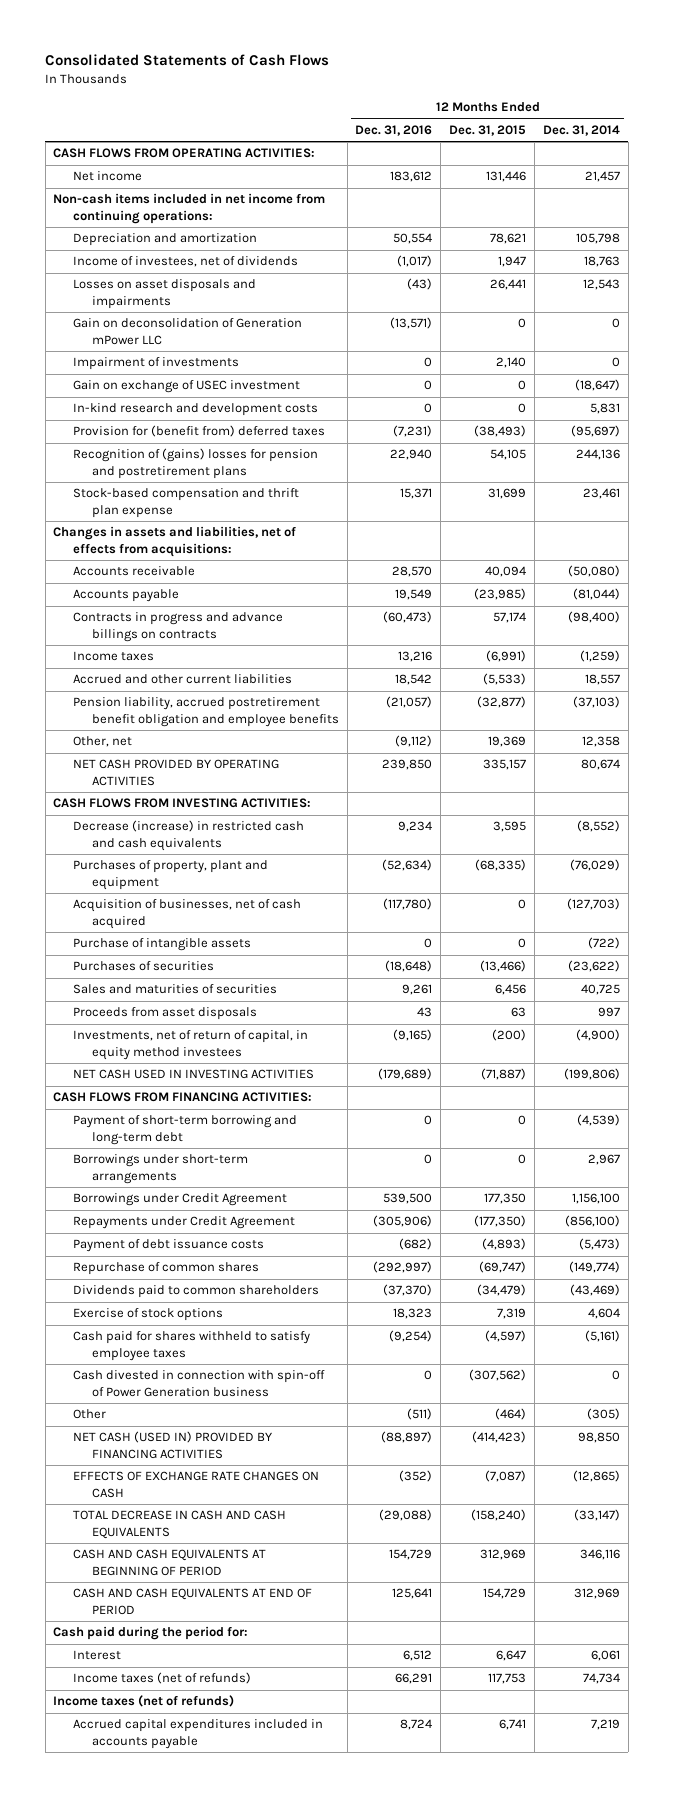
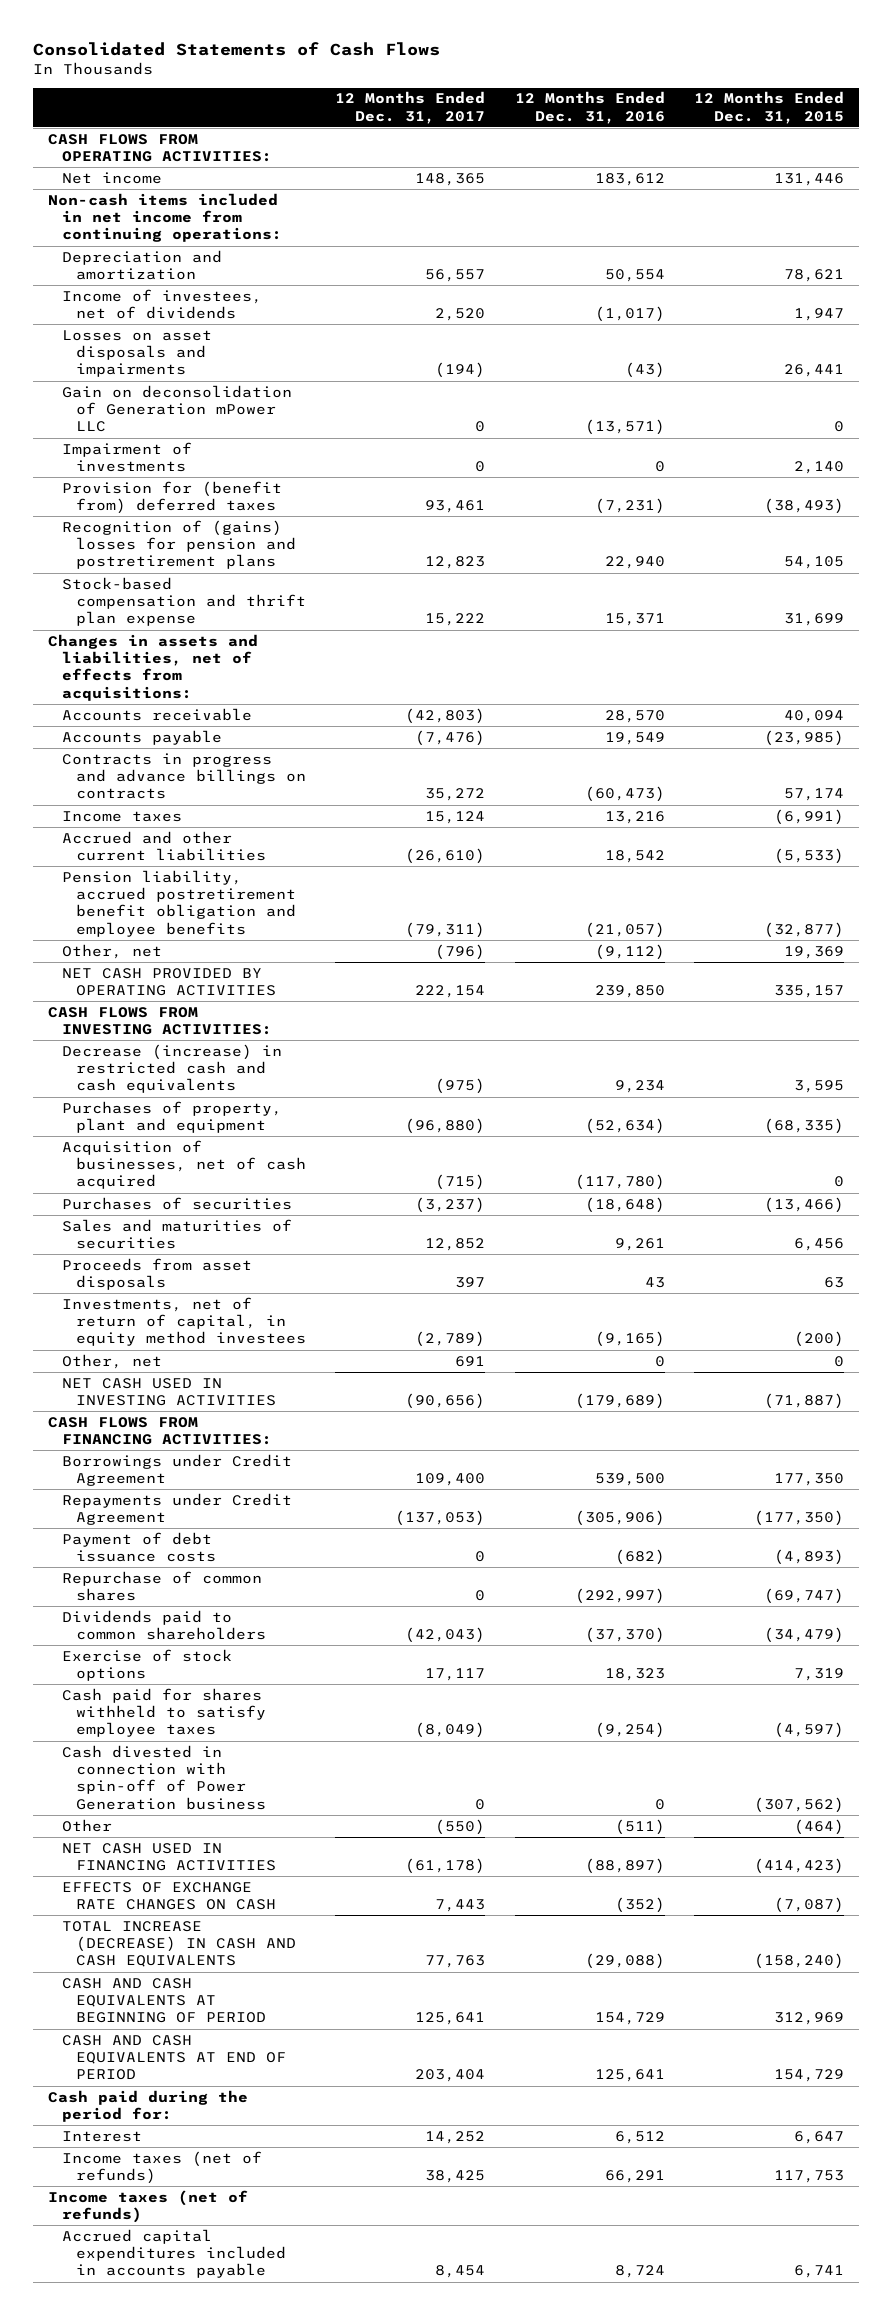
[542,125,620,137] Dec. 31, 2014 -> none
none -> [335,91,486,124] 12 Months Ended Dec. 31, 2017
[72,380,300,394] Gain on exchange of USEC investment -> none
[72,403,318,417] In-kind research and development costs -> none
[72,938,251,952] Purchase of intangible assets -> none
none -> [61,1353,162,1369] Other, net
[72,1115,297,1145] Payment of short-term borrowing and long-term debt -> none
[72,1154,248,1184] Borrowings under short-term arrangements -> none
[72,1431,272,1459] NET CASH (USED IN) PROVIDED BY FINANCING ACTIVITIES -> [61,1842,276,1872] NET CASH USED IN FINANCING ACTIVITIES
[72,1510,286,1539] TOTAL DECREASE IN CASH AND CASH EQUIVALENTS -> [61,1920,296,1968] TOTAL INCREASE (DECREASE) IN CASH AND CASH EQUIVALENTS

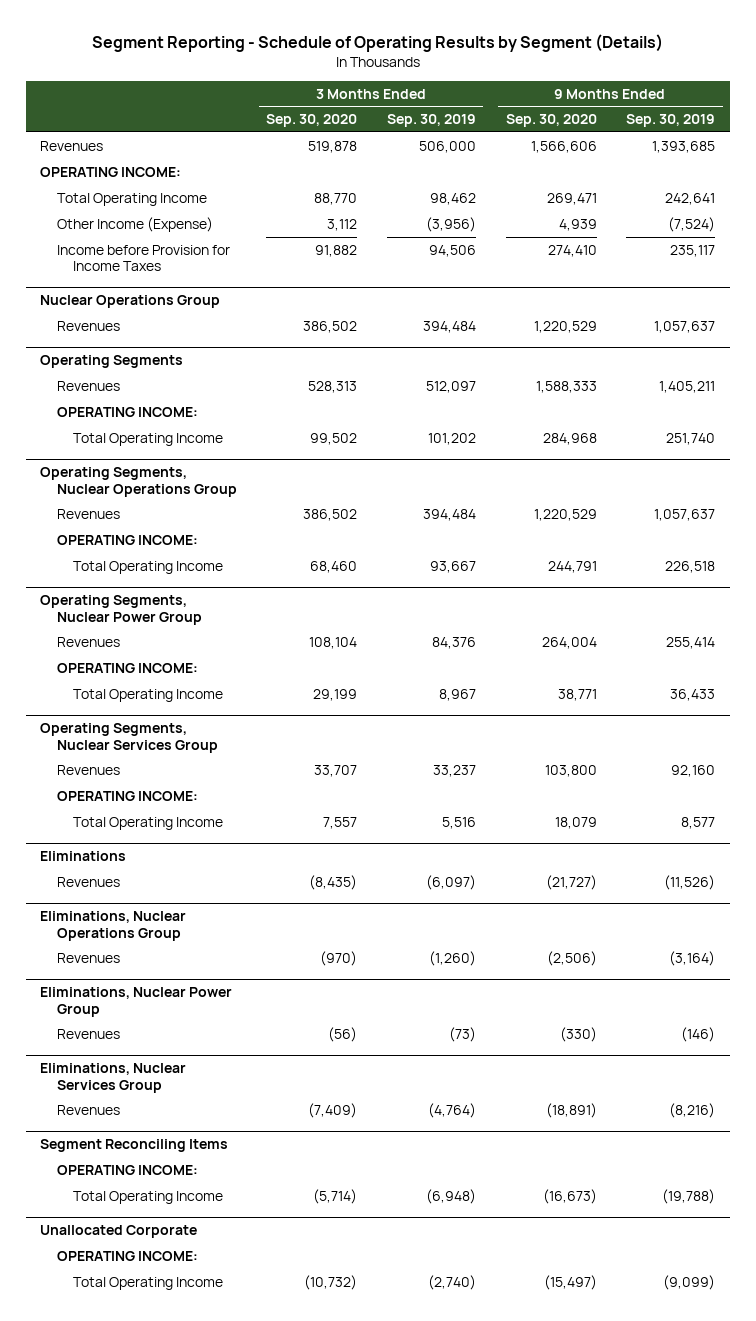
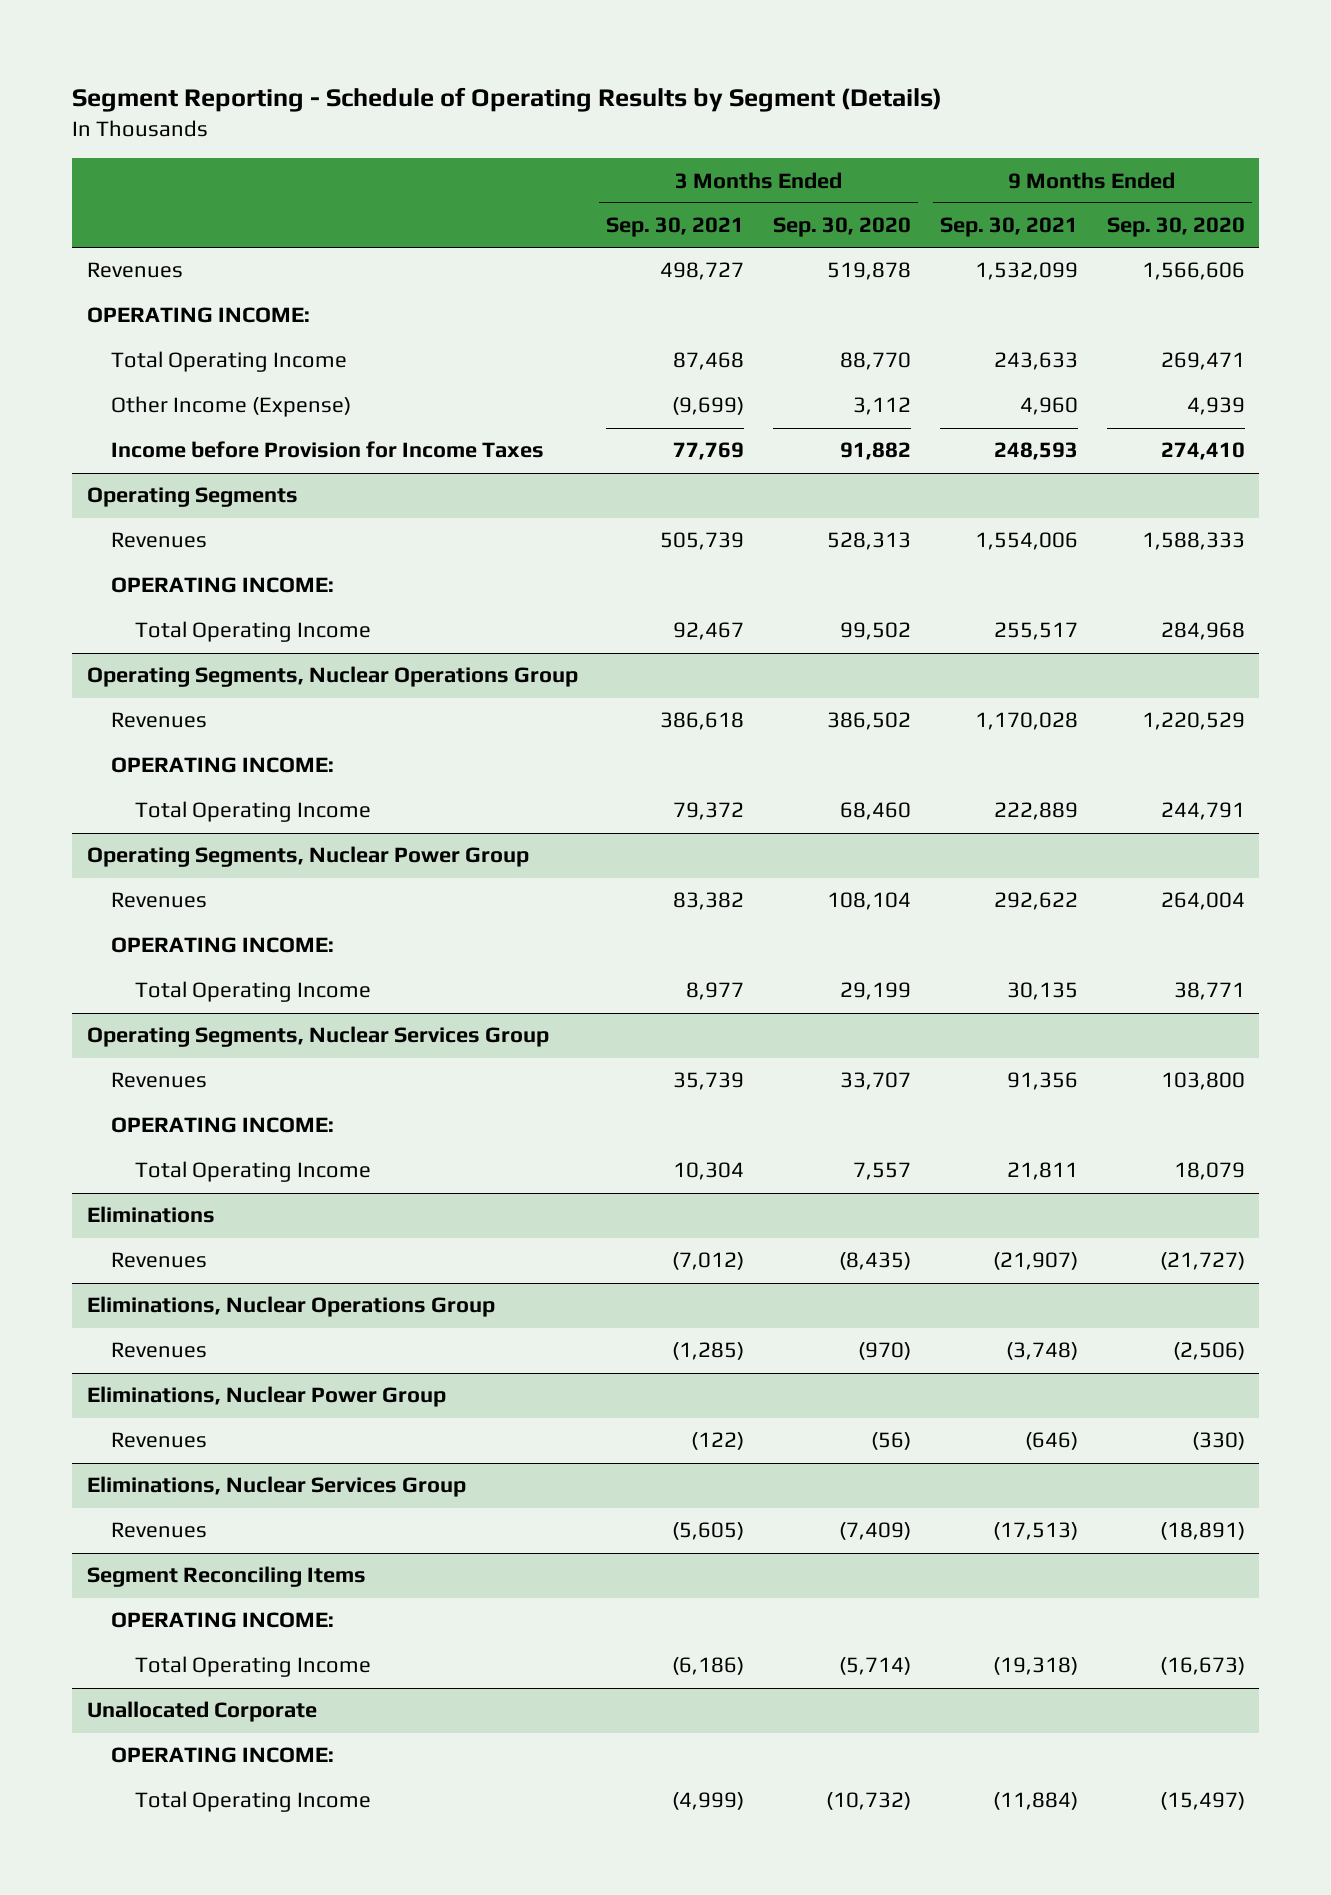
[386,114,476,128] Sep. 30, 2019 -> none
[626,114,716,128] Sep. 30, 2019 -> none
none -> [606,217,745,238] Sep. 30, 2021
none -> [939,217,1078,238] Sep. 30, 2021
[40,295,221,309] Nuclear Operations Group -> none
[56,320,120,331] Revenues -> none

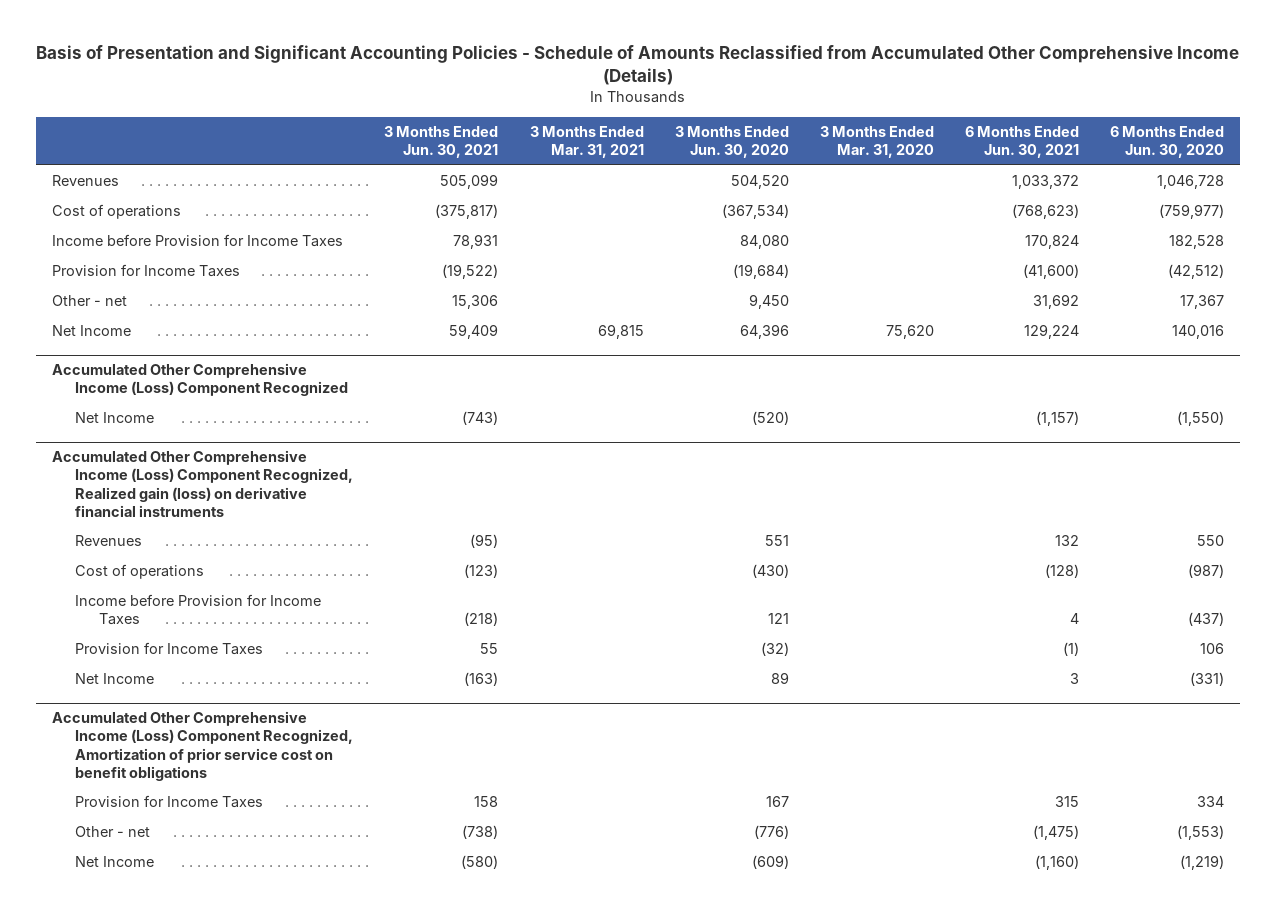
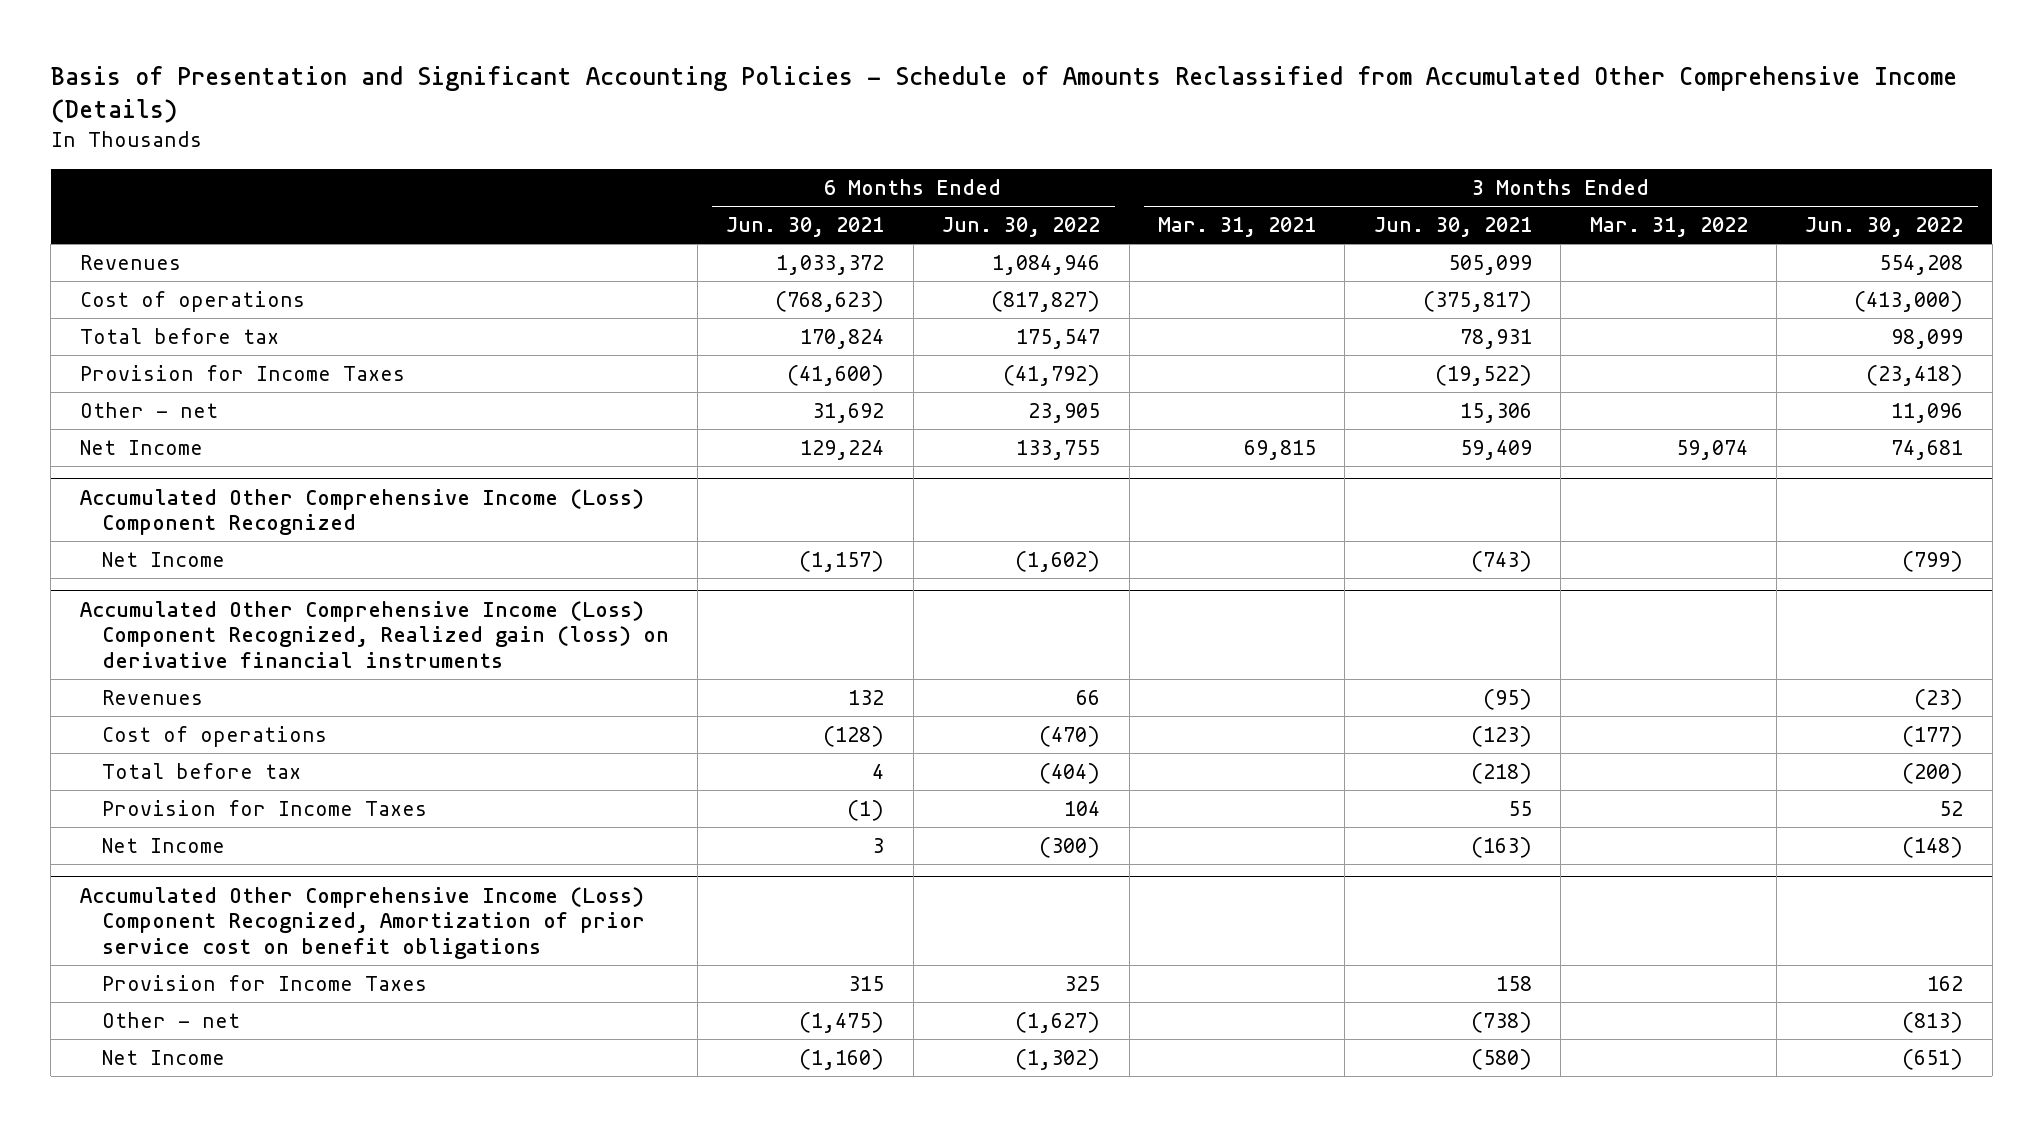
[674,126,789,159] 3 Months Ended Jun. 30, 2020 -> none
[819,126,934,159] 3 Months Ended Mar. 31, 2020 -> none
[1109,126,1224,159] 6 Months Ended Jun. 30, 2020 -> none
none -> [942,217,1101,238] Jun. 30, 2022
none -> [1589,217,1748,238] Mar. 31, 2022
none -> [1805,217,1964,238] Jun. 30, 2022
[52,234,344,248] Income before Provision for Income Taxes -> [79,328,279,345] Total before tax
[75,594,322,626] Income before Provision for Income Taxes -> [101,763,301,780] Total before tax

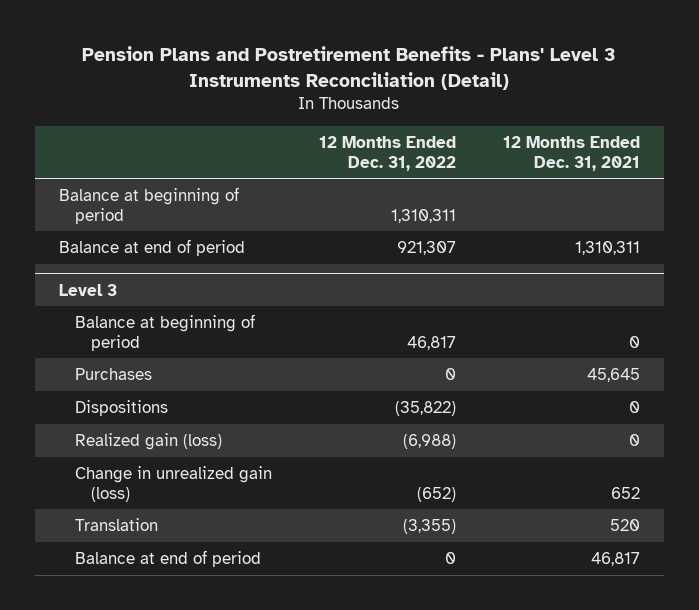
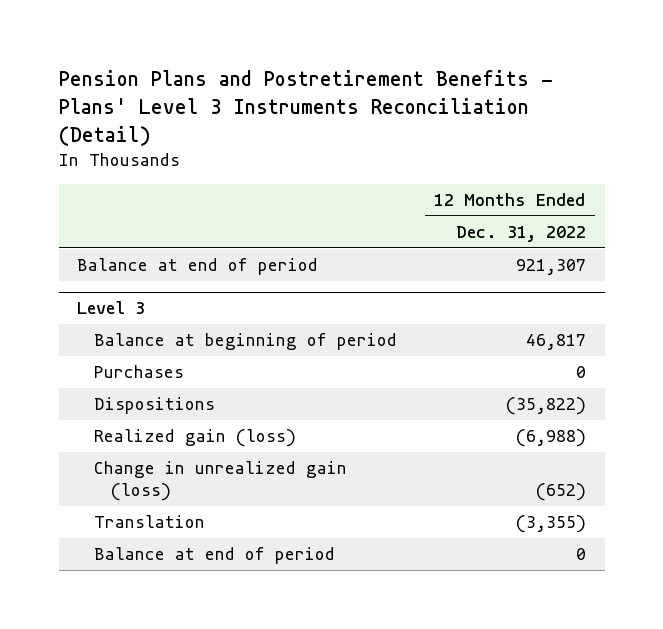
[503,136,641,171] 12 Months Ended Dec. 31, 2021 -> none
[58,186,239,224] Balance at beginning of period -> none

